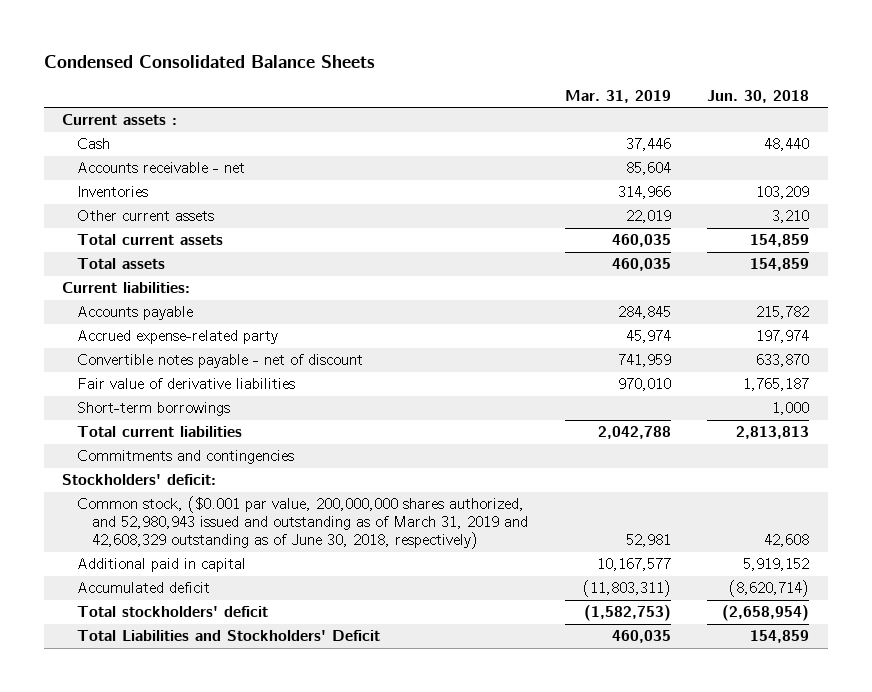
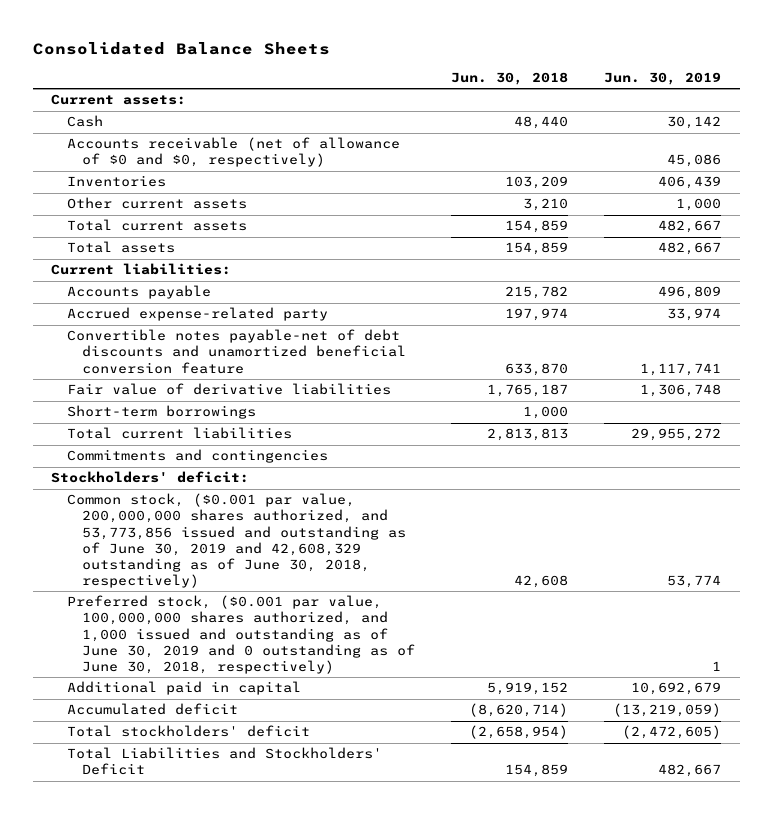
[43,54,375,68] Condensed Consolidated Balance Sheets -> [33,41,331,55] Consolidated Balance Sheets
[564,89,671,103] Mar. 31, 2019 -> none
none -> [604,72,722,86] Jun. 30, 2019
[62,114,178,126] Current assets : -> [51,94,187,106] Current assets:
[77,162,246,174] Accounts receivable - net -> [66,137,400,168] Accounts receivable (net of allowance of $0 and $0, respectively)
[77,354,364,369] Convertible notes payable - net of discount -> [66,329,406,374] Convertible notes payable-net of debt discounts and unamortized beneficial conversion feature
[77,496,528,550] Common stock, ($0.001 par value, 200,000,000 shares authorized, and 52,980,943 issued and outstanding as of March 31, 2019 and 42,608,329 outstanding as of June 30, 2018, respectively) -> [66,493,406,588] Common stock, ($0.001 par value, 200,000,000 shares authorized, and 53,773,856 issued and outstanding as of June 30, 2019 and 42,608,329 outstanding as of June 30, 2018, respectively)
none -> [66,595,415,674] Preferred stock, ($0.001 par value, 100,000,000 shares authorized, and 1,000 issued and outstanding as of June 30, 2019 and 0 outstanding as of June 30, 2018, respectively)

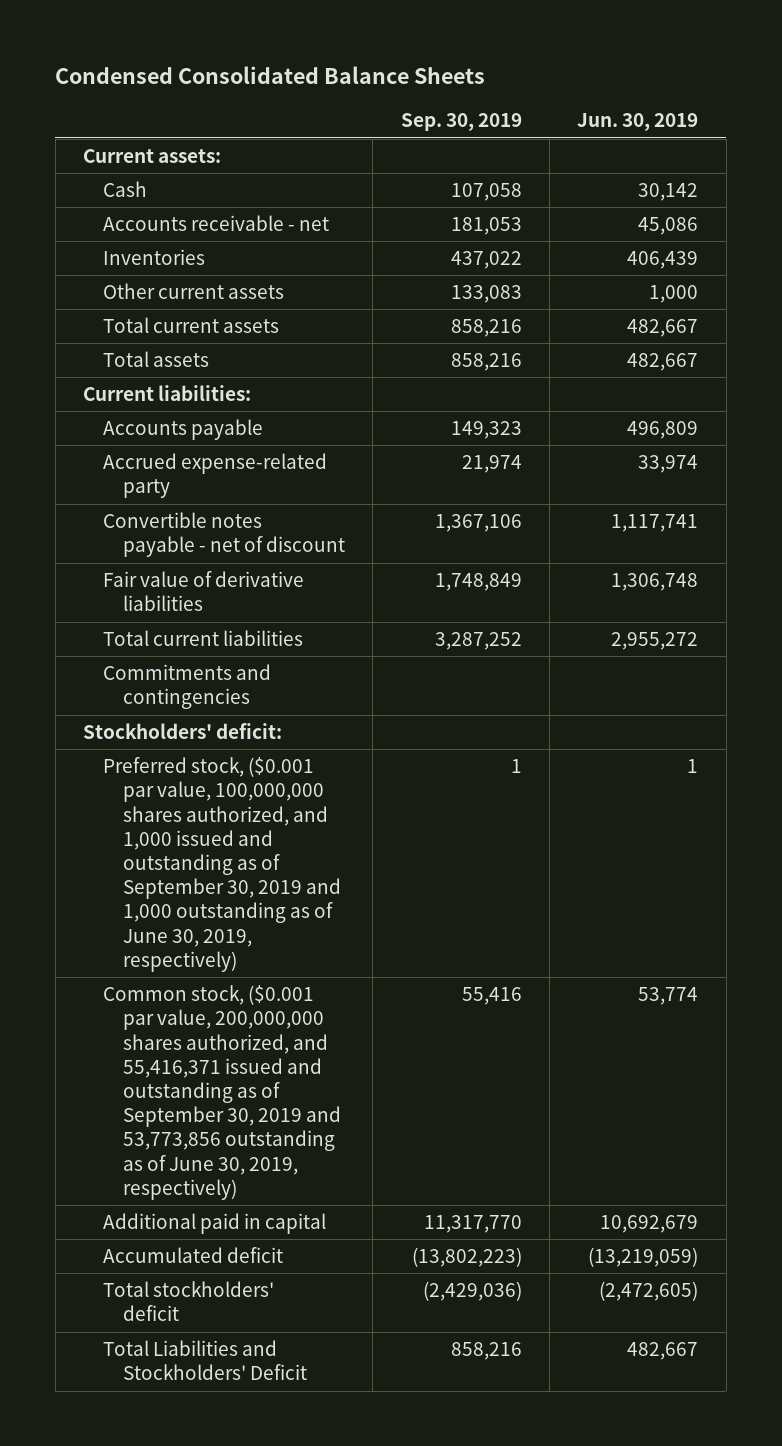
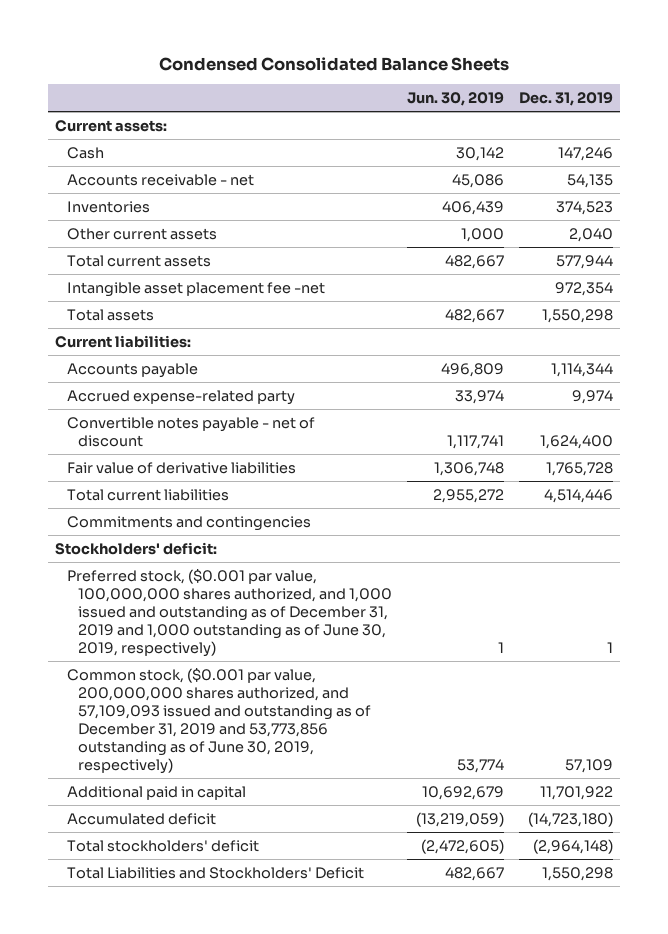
[400,113,522,132] Sep. 30, 2019 -> none
none -> [518,92,613,107] Dec. 31, 2019
none -> [66,281,325,297] Intangible asset placement fee -net
[102,757,341,972] Preferred stock, ($0.001 par value, 100,000,000 shares authorized, and 1,000 issued and outstanding as of September 30, 2019 and 1,000 outstanding as of June 30, 2019, respectively) -> [66,568,393,658] Preferred stock, ($0.001 par value, 100,000,000 shares authorized, and 1,000 issued and outstanding as of December 31, 2019 and 1,000 outstanding as of June 30, 2019, respectively)
[102,985,341,1200] Common stock, ($0.001 par value, 200,000,000 shares authorized, and 55,416,371 issued and outstanding as of September 30, 2019 and 53,773,856 outstanding as of June 30, 2019, respectively) -> [66,667,372,775] Common stock, ($0.001 par value, 200,000,000 shares authorized, and 57,109,093 issued and outstanding as of December 31, 2019 and 53,773,856 outstanding as of June 30, 2019, respectively)

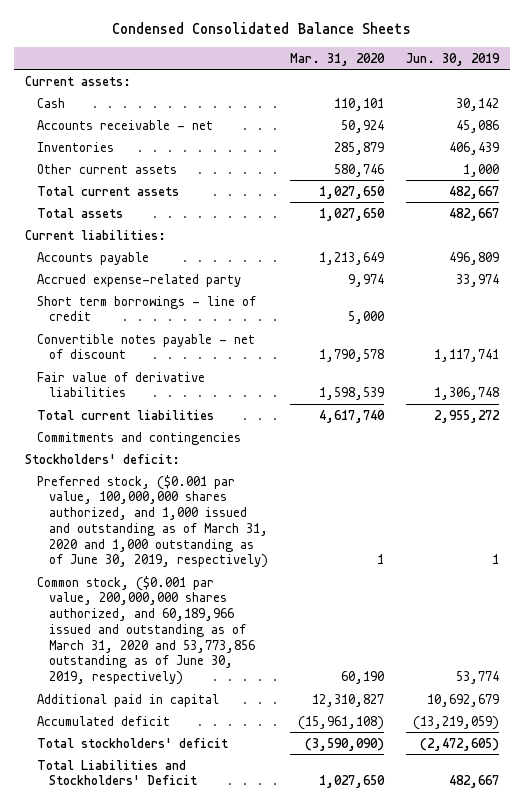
[518,92,613,107] Dec. 31, 2019 -> none
none -> [290,52,386,66] Mar. 31, 2020
[66,281,325,297] Intangible asset placement fee -net -> none
none -> [36,295,256,322] Short term borrowings - line of credit
[66,568,393,658] Preferred stock, ($0.001 par value, 100,000,000 shares authorized, and 1,000 issued and outstanding as of December 31, 2019 and 1,000 outstanding as of June 30, 2019, respectively) -> [36,474,269,569] Preferred stock, ($0.001 par value, 100,000,000 shares authorized, and 1,000 issued and outstanding as of March 31, 2020 and 1,000 outstanding as of June 30, 2019, respectively)
[66,667,372,775] Common stock, ($0.001 par value, 200,000,000 shares authorized, and 57,109,093 issued and outstanding as of December 31, 2019 and 53,773,856 outstanding as of June 30, 2019, respectively) -> [36,575,256,686] Common stock, ($0.001 par value, 200,000,000 shares authorized, and 60,189,966 issued and outstanding as of March 31, 2020 and 53,773,856 outstanding as of June 30, 2019, respectively)

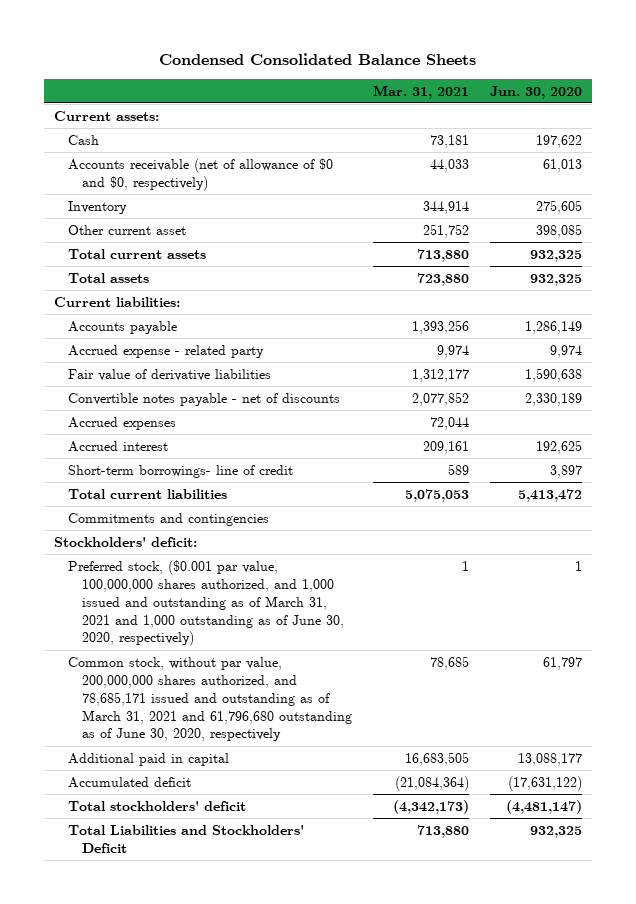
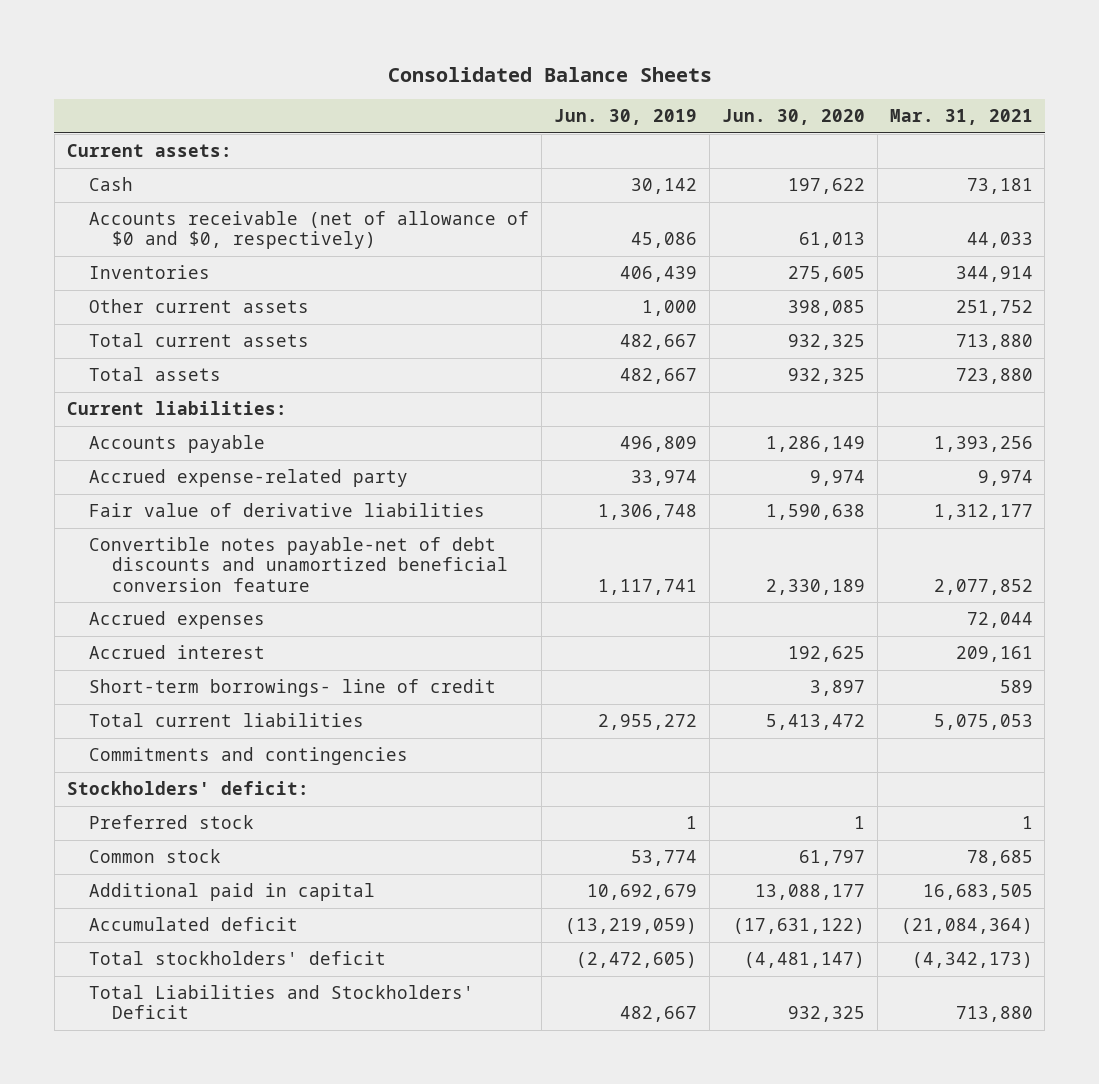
[159,53,477,66] Condensed Consolidated Balance Sheets -> [387,66,712,82] Consolidated Balance Sheets
none -> [554,109,698,126] Jun. 30, 2019
[68,200,128,214] Inventory -> [89,265,211,280] Inventories
[68,224,187,235] Other current asset -> [89,299,310,314] Other current assets
[68,344,265,358] Accrued expense - related party -> [89,469,409,488] Accrued expense-related party
[68,392,341,406] Convertible notes payable - net of discounts -> [89,537,509,592] Convertible notes payable-net of debt discounts and unamortized beneficial conversion feature
[68,559,344,647] Preferred stock, ($0.001 par value, 100,000,000 shares authorized, and 1,000 issued and outstanding as of March 31, 2021 and 1,000 outstanding as of June 30, 2020, respectively) -> [89,815,255,830] Preferred stock
[68,656,352,742] Common stock, without par value, 200,000,000 shares authorized, and 78,685,171 issued and outstanding as of March 31, 2021 and 61,796,680 outstanding as of June 30, 2020, respectively -> [89,849,222,864] Common stock

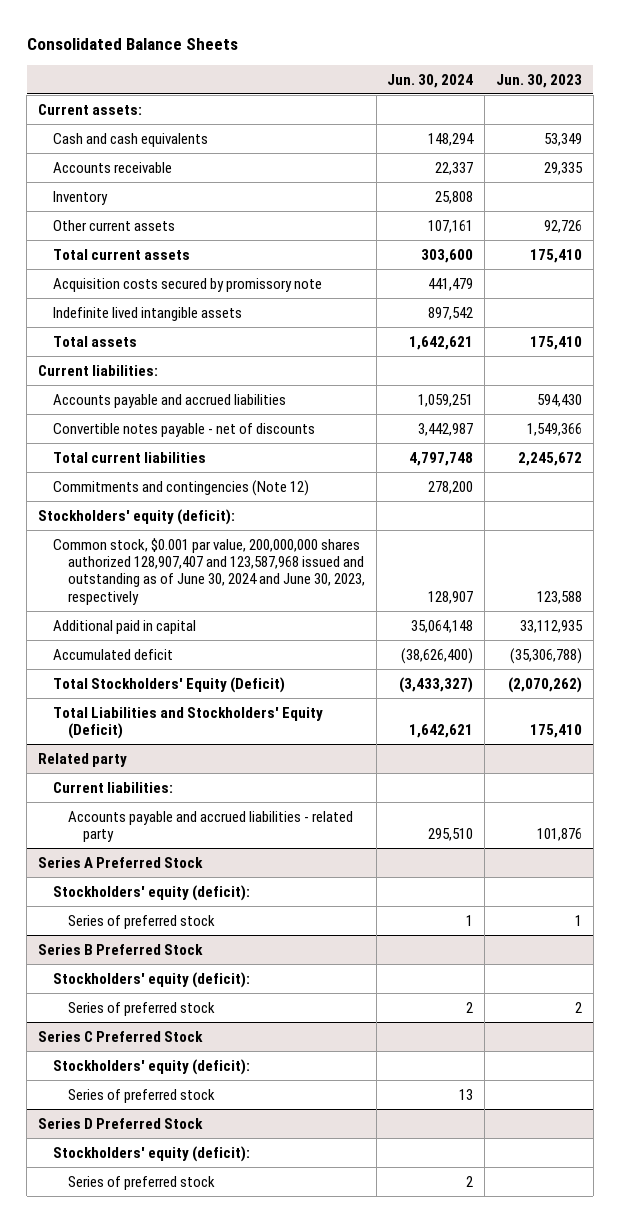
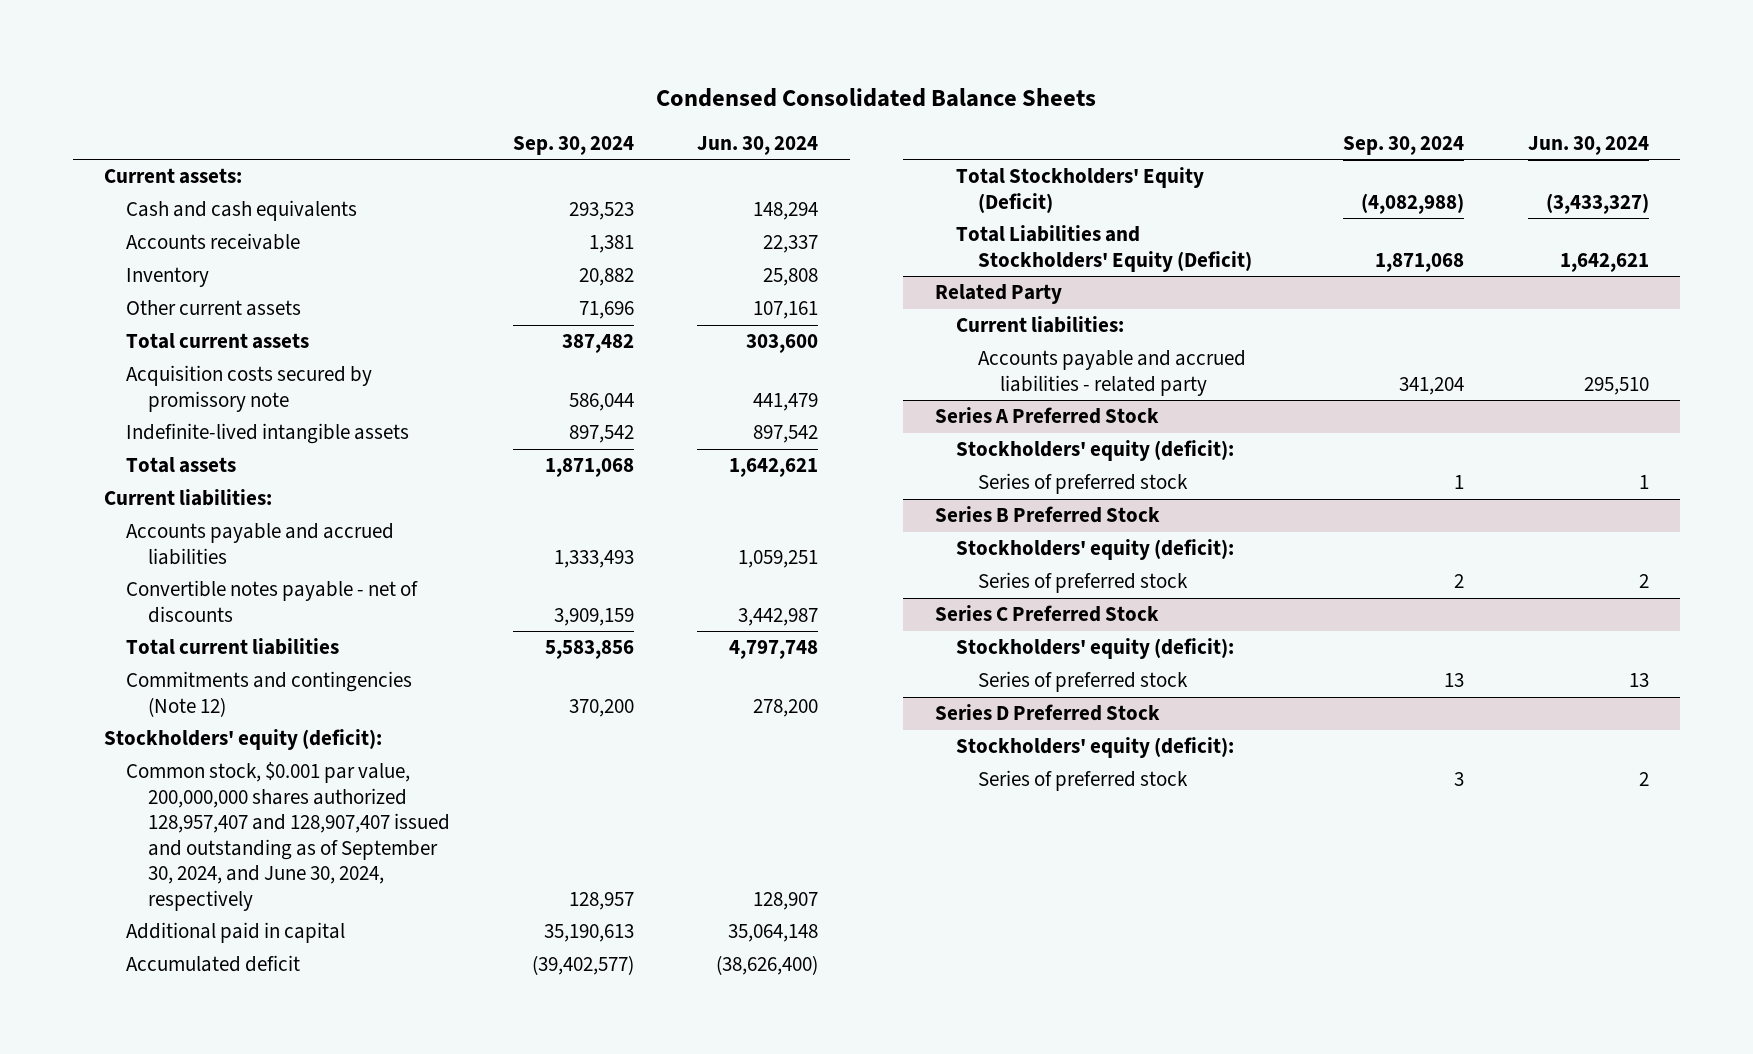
[26,37,238,50] Consolidated Balance Sheets -> [656,87,1097,107] Condensed Consolidated Balance Sheets
[495,73,582,88] Jun. 30, 2023 -> none
none -> [513,136,635,156] Sep. 30, 2024
[52,306,242,321] Indefinite lived intangible assets -> [126,423,410,445] Indefinite-lived intangible assets
[52,537,365,605] Common stock, $0.001 par value, 200,000,000 shares authorized 128,907,407 and 123,587,968 issued and outstanding as of June 30, 2024 and June 30, 2023, respectively -> [126,762,450,912] Common stock, $0.001 par value, 200,000,000 shares authorized 128,957,407 and 128,907,407 issued and outstanding as of September 30, 2024, and June 30, 2024, respectively
[38,752,128,767] Related party -> [934,284,1062,305] Related Party

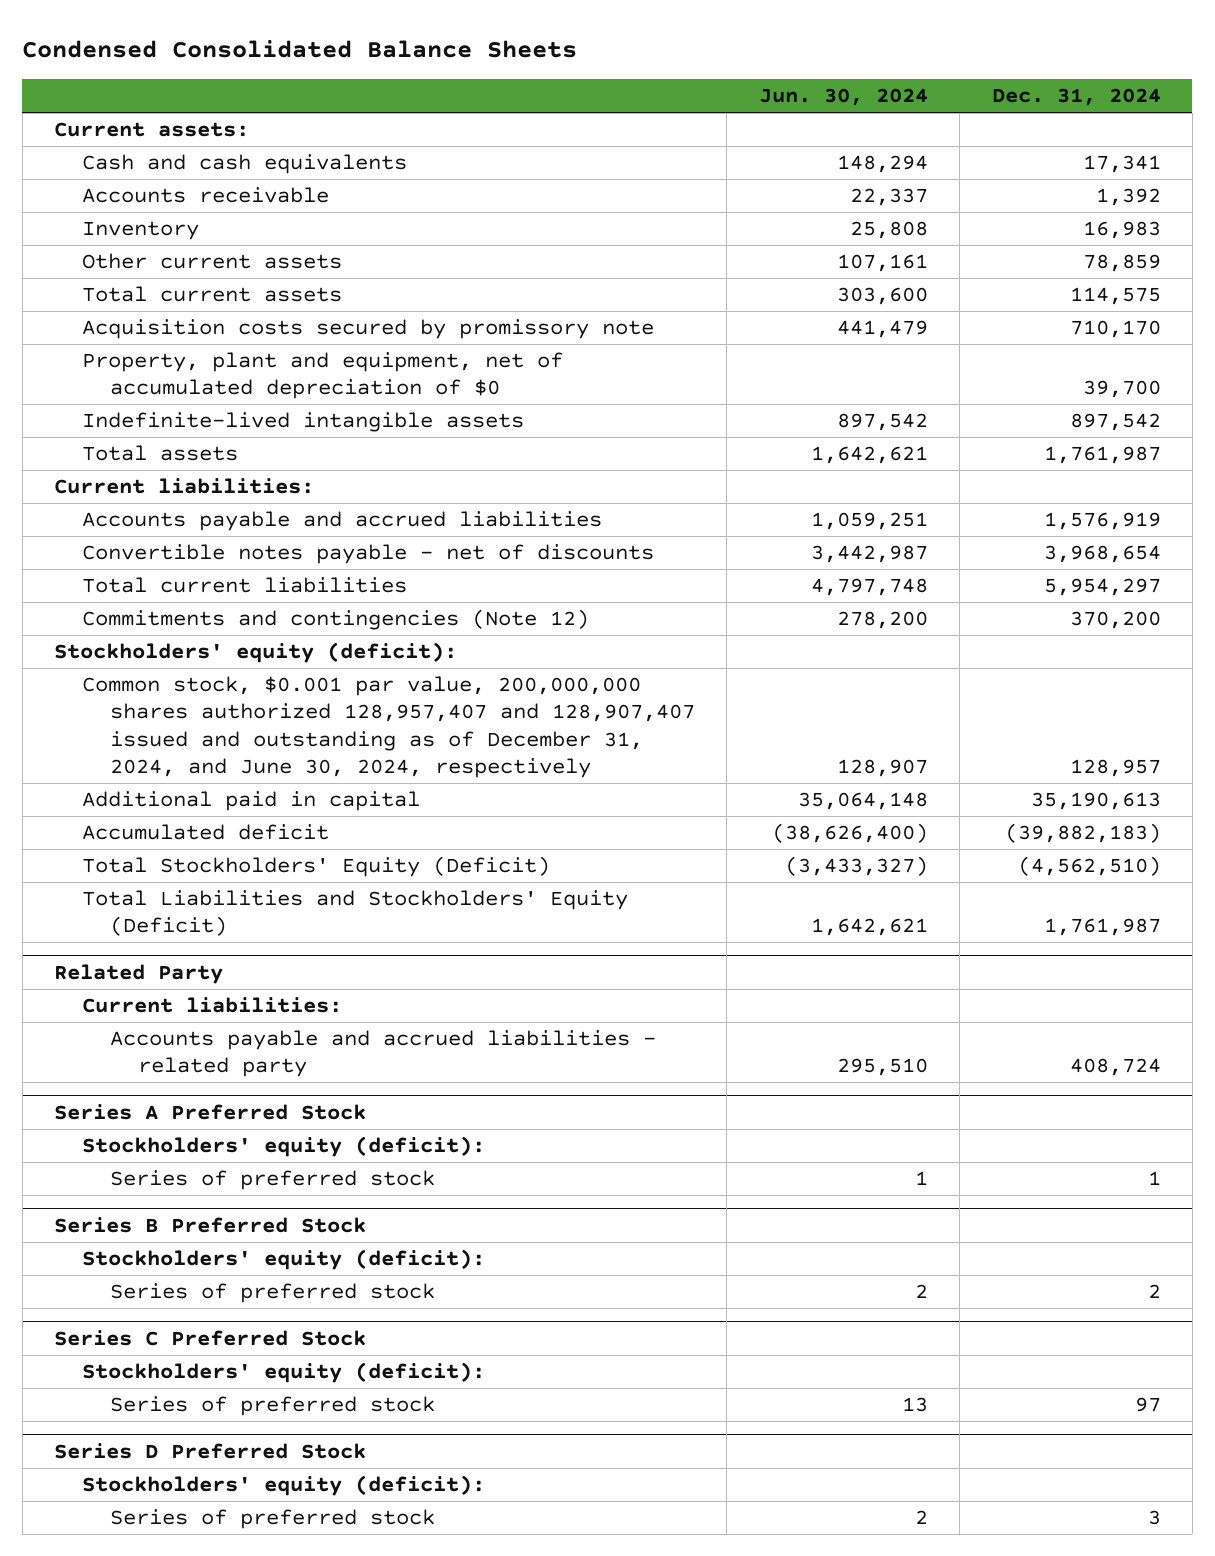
[513,136,635,156] Sep. 30, 2024 -> none
none -> [991,88,1161,107] Dec. 31, 2024
none -> [81,352,563,400] Property, plant and equipment, net of accumulated depreciation of $0
[126,762,450,912] Common stock, $0.001 par value, 200,000,000 shares authorized 128,957,407 and 128,907,407 issued and outstanding as of September 30, 2024, and June 30, 2024, respectively -> [81,676,695,779] Common stock, $0.001 par value, 200,000,000 shares authorized 128,957,407 and 128,907,407 issued and outstanding as of December 31, 2024, and June 30, 2024, respectively

